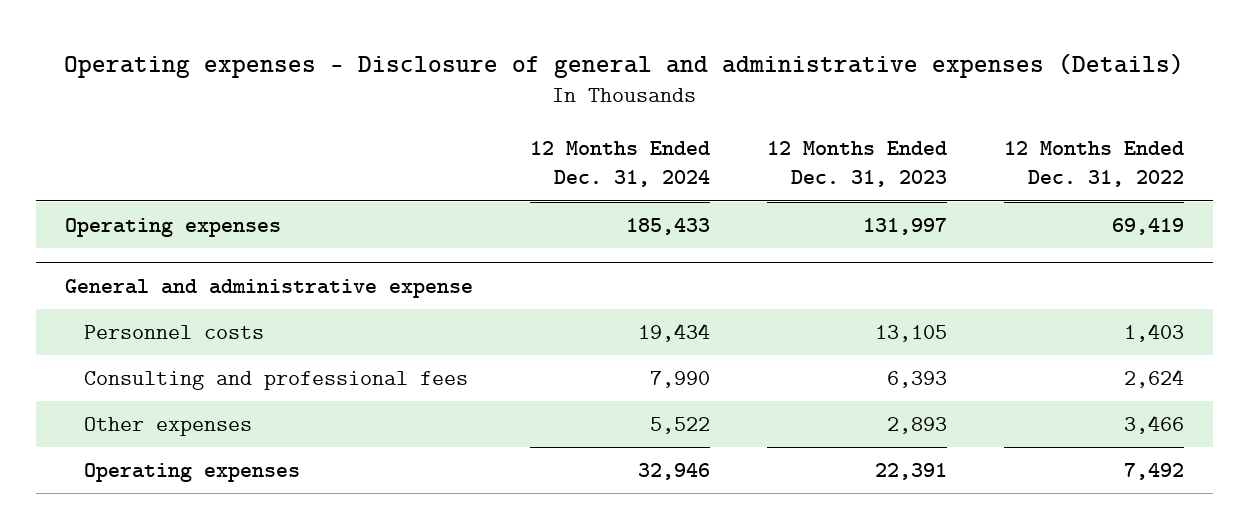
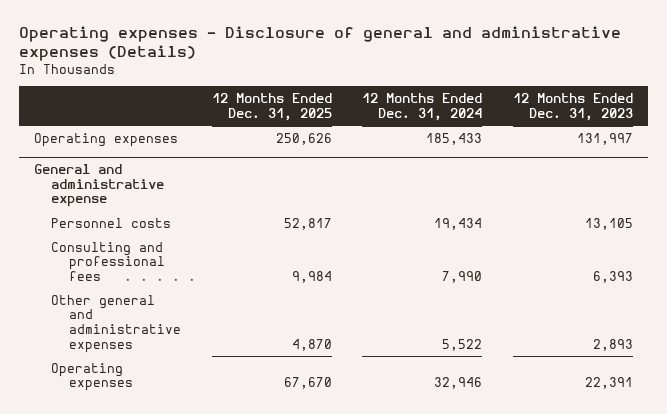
[1004,141,1185,188] 12 Months Ended Dec. 31, 2022 -> none
none -> [211,93,332,121] 12 Months Ended Dec. 31, 2025
[83,417,252,437] Other expenses -> [51,294,181,353] Other general and administrative expenses

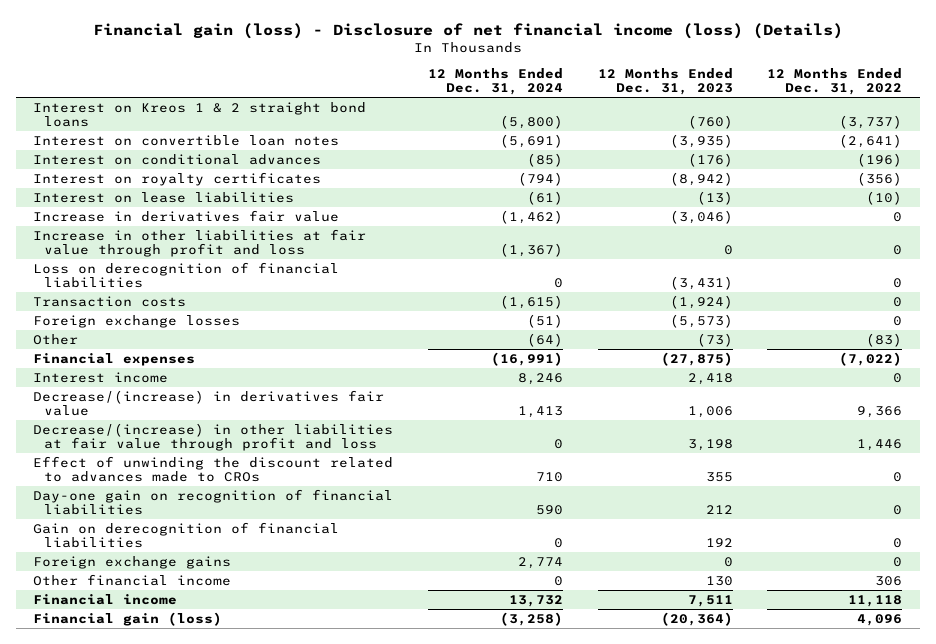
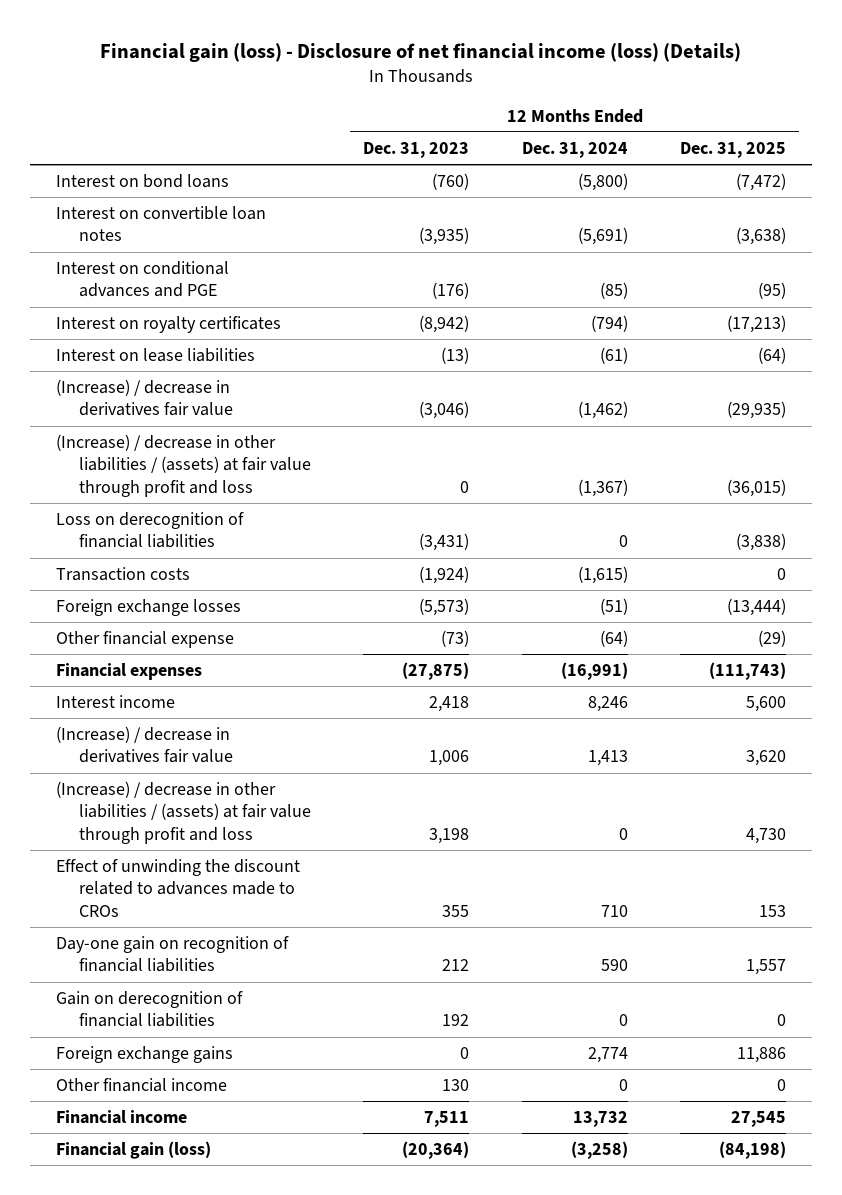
[767,68,903,96] 12 Months Ended Dec. 31, 2022 -> none
none -> [679,142,786,159] Dec. 31, 2025
[33,101,367,128] Interest on Kreos 1 & 2 straight bond loans -> [56,174,230,189] Interest on bond loans
[33,153,322,165] Interest on conditional advances -> [56,261,230,298] Interest on conditional advances and PGE
[33,209,340,222] Increase in derivatives fair value -> [56,379,234,417] (Increase) / decrease in derivatives fair value
[33,228,367,258] Increase in other liabilities at fair value through profit and loss -> [56,434,312,497] (Increase) / decrease in other liabilities / (assets) at fair value through profit and loss
[33,333,79,345] Other -> [56,631,235,649] Other financial expense
[33,389,385,417] Decrease/(increase) in derivatives fair value -> [56,726,234,764] (Increase) / decrease in derivatives fair value
[33,422,394,452] Decrease/(increase) in other liabilities at fair value through profit and loss -> [56,781,312,844] (Increase) / decrease in other liabilities / (assets) at fair value through profit and loss

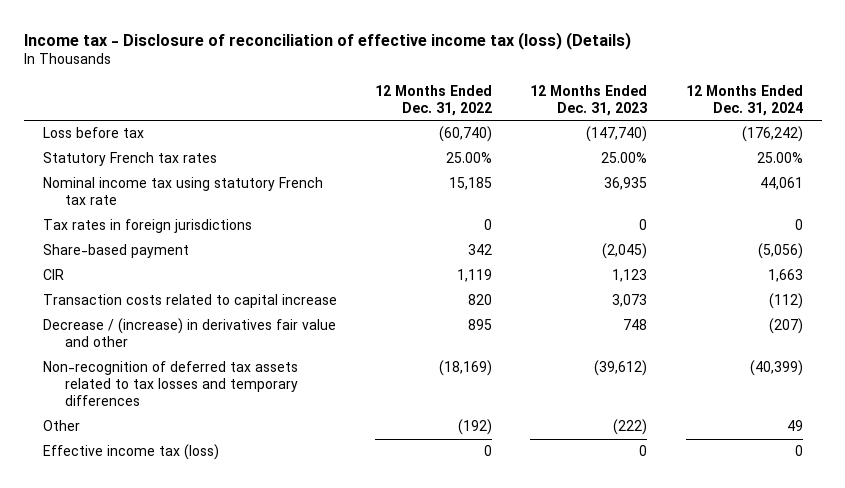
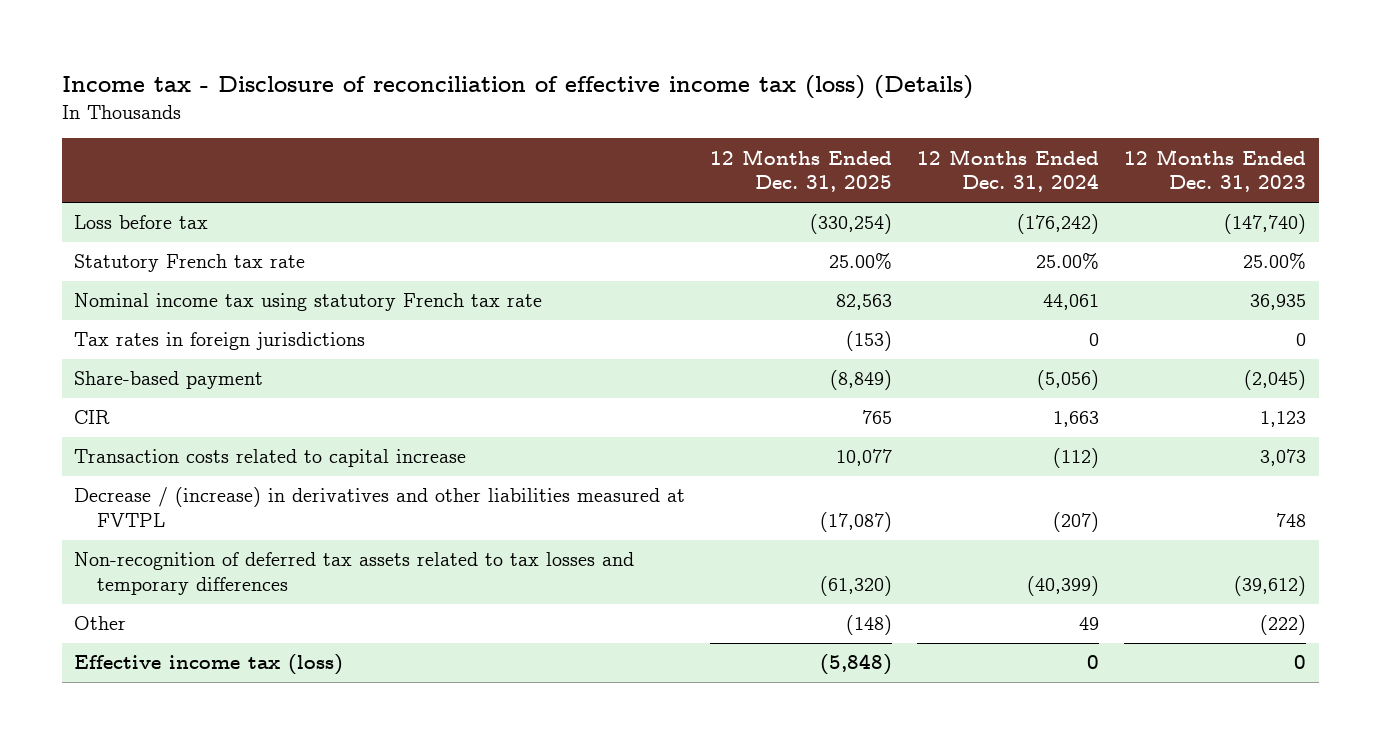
[375,84,493,116] 12 Months Ended Dec. 31, 2022 -> none
none -> [710,148,893,193] 12 Months Ended Dec. 31, 2025
[42,152,217,167] Statutory French tax rates -> [74,254,306,273] Statutory French tax rate
[42,318,336,348] Decrease / (increase) in derivatives fair value and other -> [74,487,686,528] Decrease / (increase) in derivatives and other liabilities measured at FVTPL

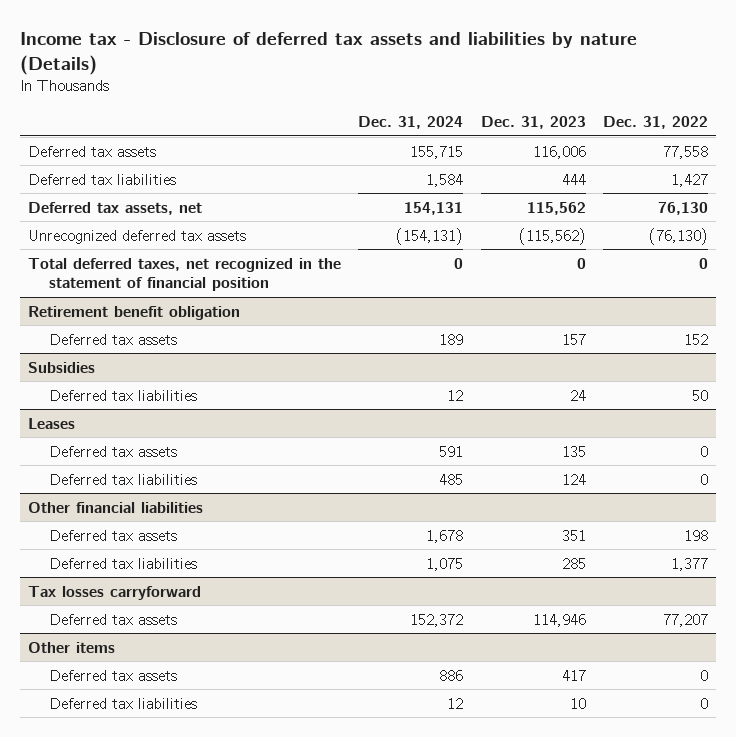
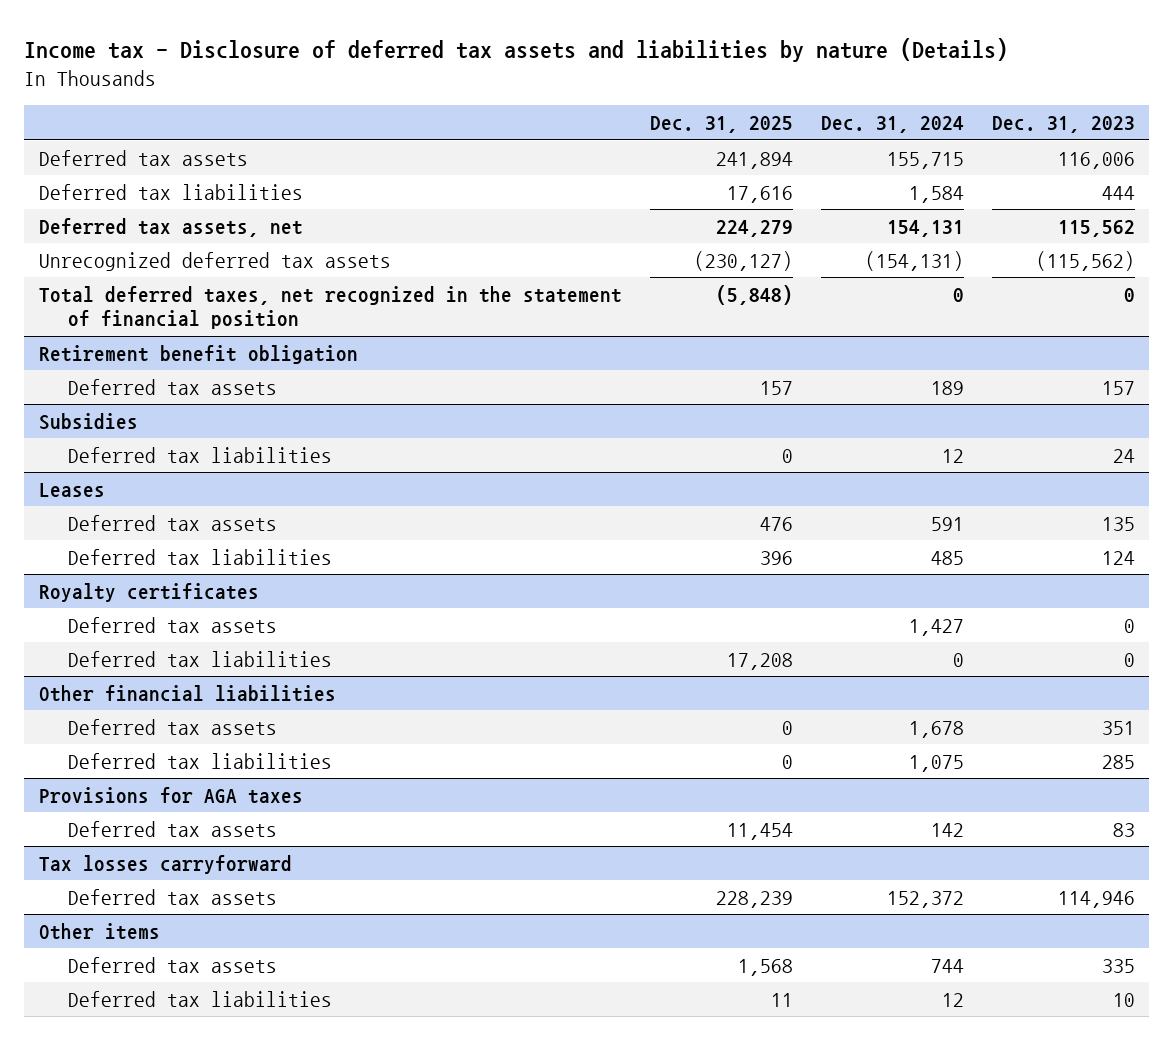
[602,116,708,130] Dec. 31, 2022 -> none
none -> [649,116,793,134] Dec. 31, 2025
none -> [38,582,259,602] Royalty certificates
none -> [67,616,277,633] Deferred tax assets
none -> [67,650,332,667] Deferred tax liabilities
none -> [38,786,303,804] Provisions for AGA taxes
none -> [67,820,277,837] Deferred tax assets
[439,669,464,681] 886 -> [931,958,965,973] 744
[561,669,586,681] 417 -> [1102,958,1136,973] 335

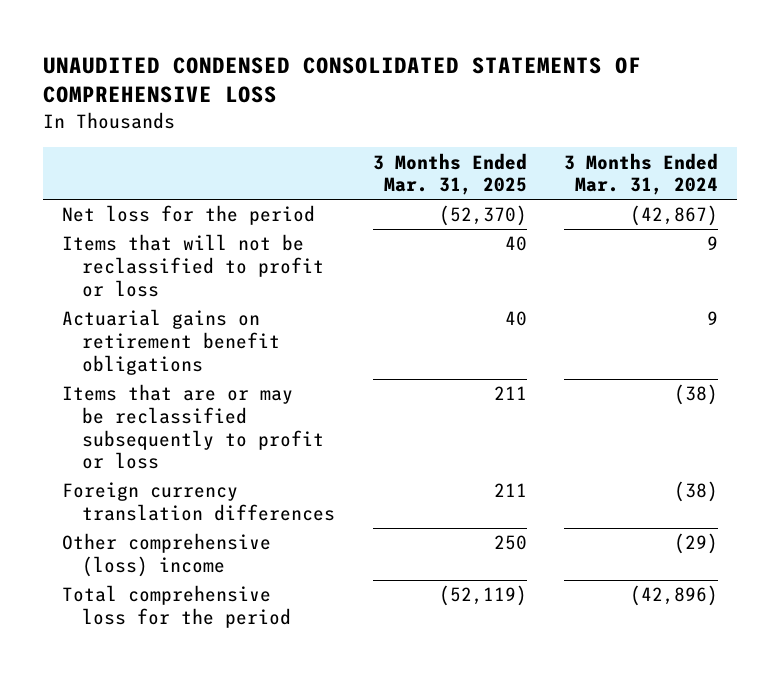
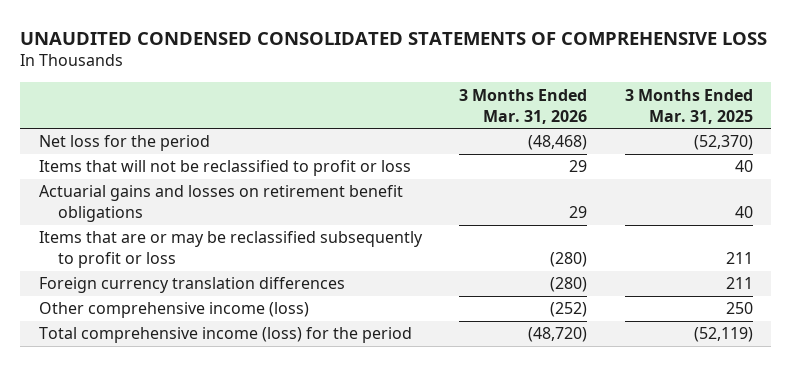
[564,152,719,196] 3 Months Ended Mar. 31, 2024 -> none
none -> [459,88,588,124] 3 Months Ended Mar. 31, 2026
[61,309,280,375] Actuarial gains on retirement benefit obligations -> [38,185,403,223] Actuarial gains and losses on retirement benefit obligations
[61,533,271,578] Other comprehensive (loss) income -> [38,302,309,319] Other comprehensive income (loss)
[61,585,291,629] Total comprehensive loss for the period -> [38,327,412,344] Total comprehensive income (loss) for the period

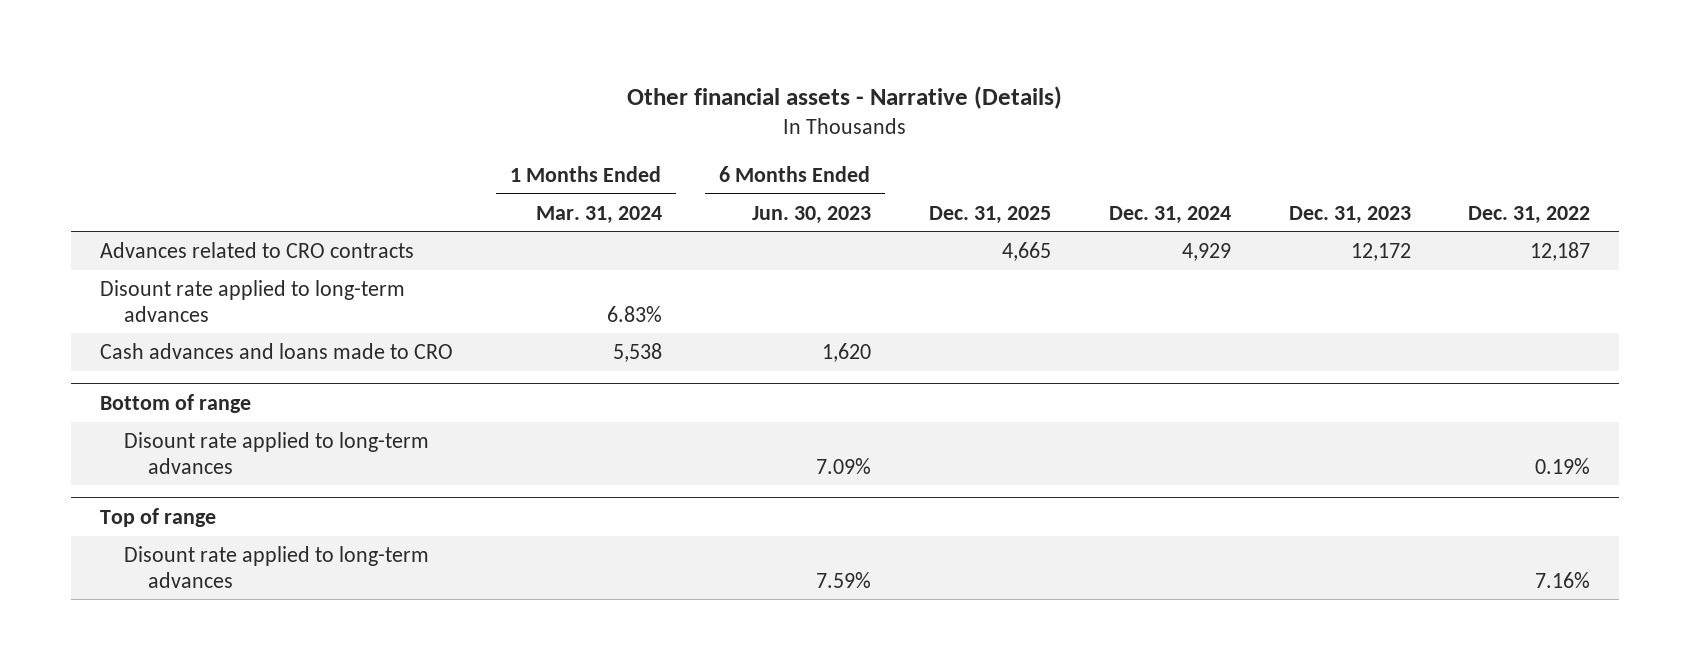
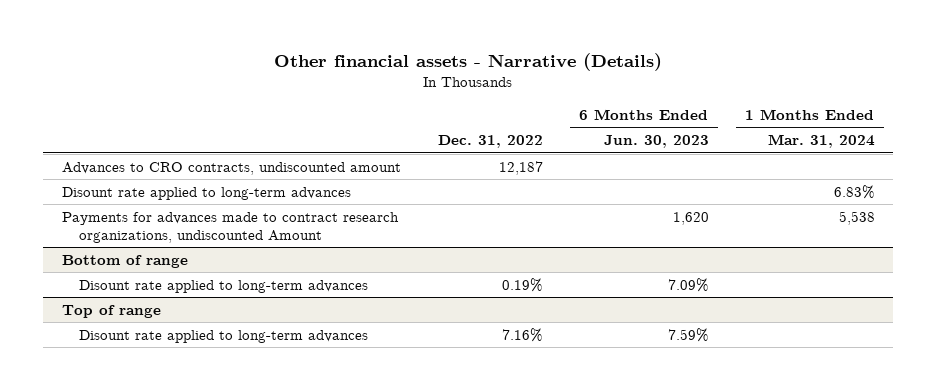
[928,205,1051,224] Dec. 31, 2025 -> none
[1108,205,1231,224] Dec. 31, 2024 -> none
[1288,205,1411,224] Dec. 31, 2023 -> none
[100,241,415,258] Advances related to CRO contracts -> [61,161,401,175] Advances to CRO contracts, undiscounted amount
[100,342,454,359] Cash advances and loans made to CRO -> [61,211,399,243] Payments for advances made to contract research organizations, undiscounted Amount

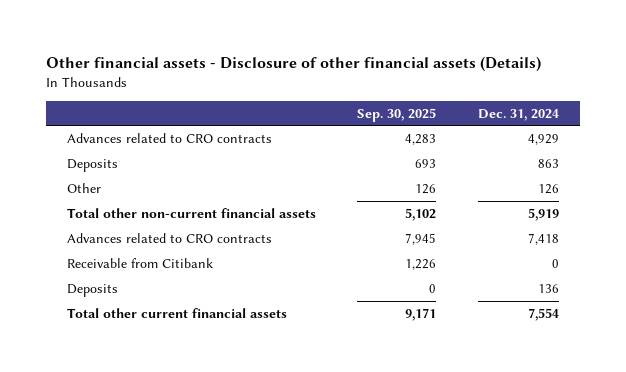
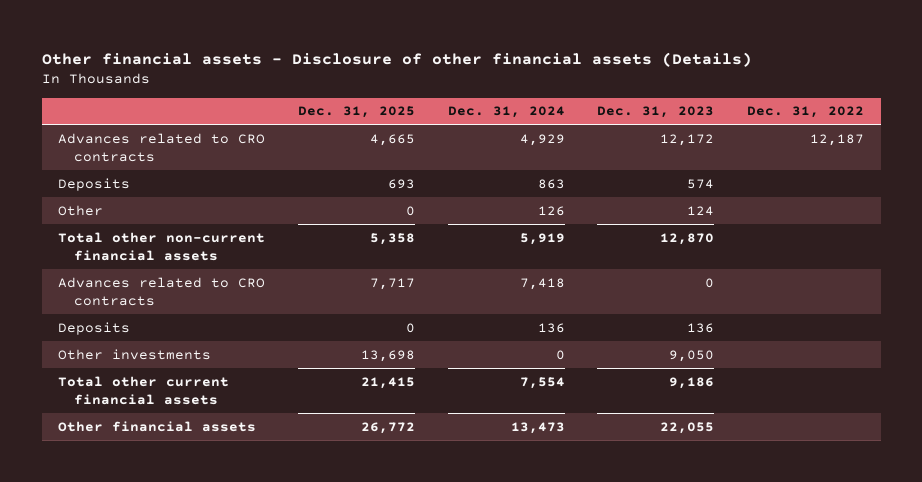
[357,107,437,122] Sep. 30, 2025 -> none
none -> [297,106,415,119] Dec. 31, 2025
none -> [597,106,715,119] Dec. 31, 2023
none -> [747,106,865,119] Dec. 31, 2022
[66,257,213,268] Receivable from Citibank -> none
none -> [58,348,212,360] Other investments
none -> [58,420,257,432] Other financial assets

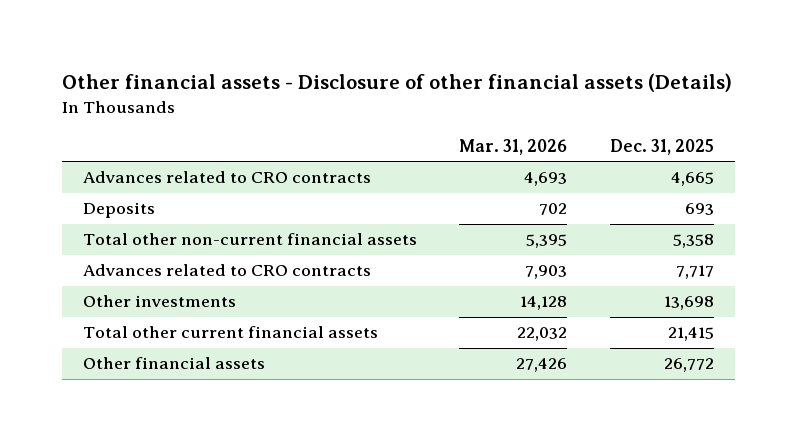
[447,106,565,119] Dec. 31, 2024 -> none
[597,106,715,119] Dec. 31, 2023 -> none
[747,106,865,119] Dec. 31, 2022 -> none
none -> [459,139,568,156] Mar. 31, 2026
[58,204,104,216] Other -> none
[58,321,131,335] Deposits -> none

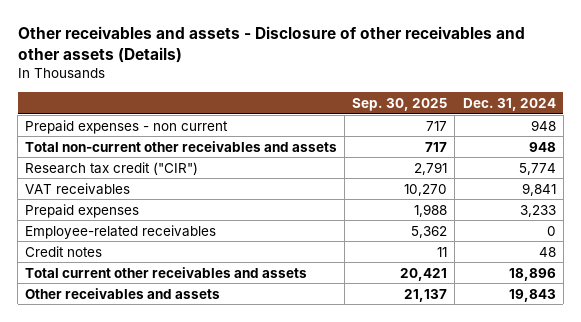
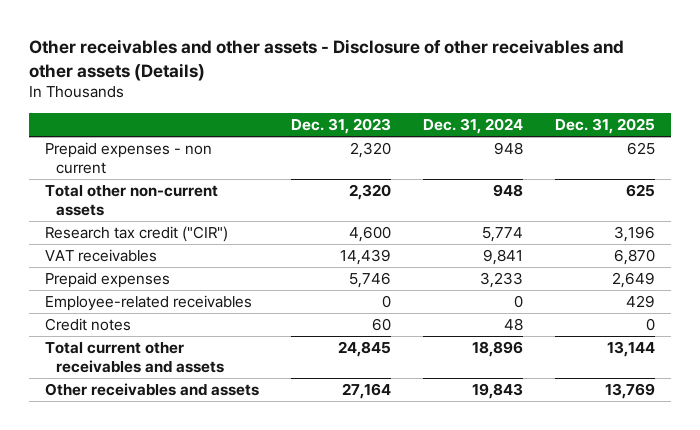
[17,25,525,64] Other receivables and assets - Disclosure of other receivables and other assets (Details) -> [28,38,624,81] Other receivables and other assets - Disclosure of other receivables and other assets (Details)
[352,97,448,111] Sep. 30, 2025 -> none
none -> [290,117,391,134] Dec. 31, 2023
none -> [554,117,655,134] Dec. 31, 2025
[25,140,338,152] Total non-current other receivables and assets -> [44,185,218,216] Total other non-current assets

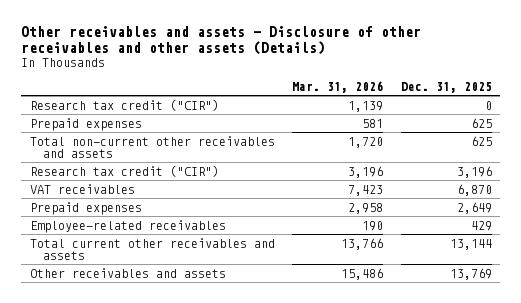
[28,38,624,81] Other receivables and other assets - Disclosure of other receivables and other assets (Details) -> [21,26,422,55] Other receivables and assets - Disclosure of other receivables and other assets (Details)
[290,117,391,134] Dec. 31, 2023 -> none
[422,117,523,134] Dec. 31, 2024 -> none
none -> [292,80,384,93] Mar. 31, 2026
none -> [29,98,219,111] Research tax credit ("CIR")
[44,142,212,174] Prepaid expenses - non current -> [29,117,142,131] Prepaid expenses
[44,185,218,216] Total other non-current assets -> [29,135,275,158] Total non-current other receivables and assets
[44,318,131,332] Credit notes -> none

